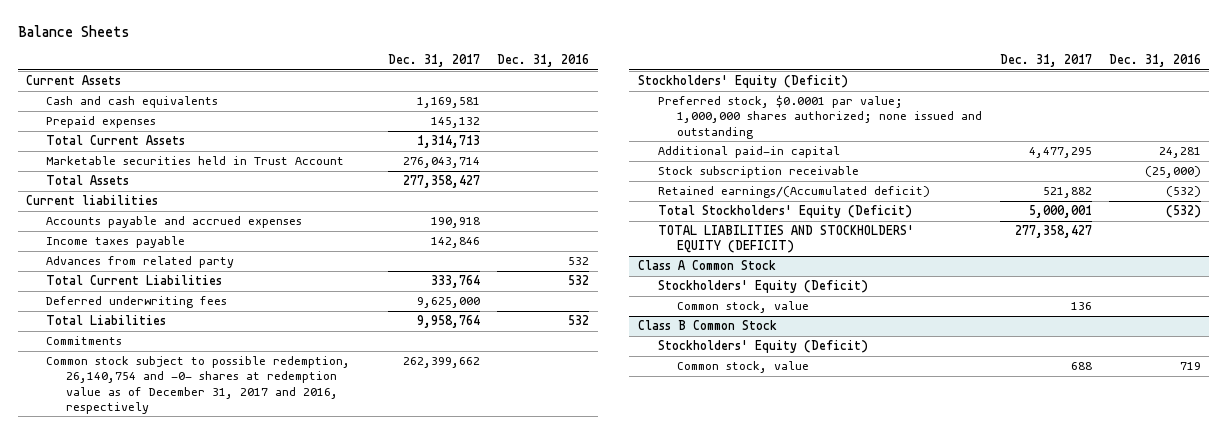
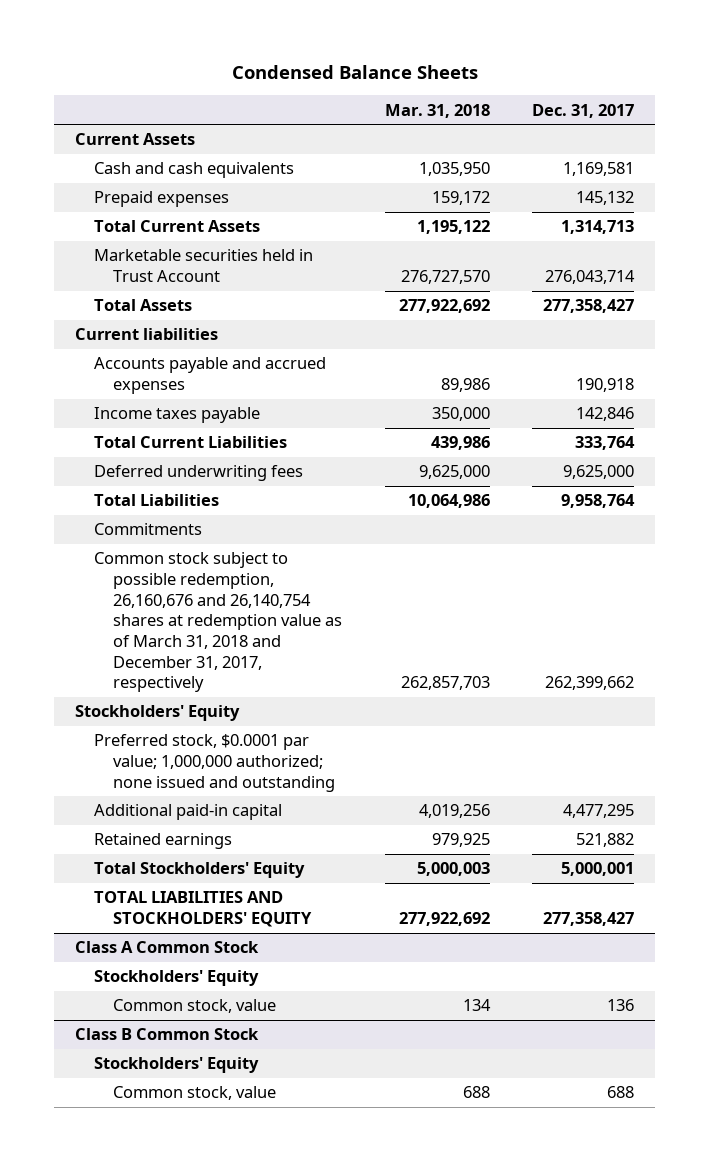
[17,25,130,38] Balance Sheets -> [231,64,478,79] Condensed Balance Sheets
[497,54,590,68] Dec. 31, 2016 -> none
none -> [384,103,490,118] Mar. 31, 2018
[46,256,235,269] Advances from related party -> none
[46,356,351,414] Common stock subject to possible redemption, 26,140,754 and -0- shares at redemption value as of December 31, 2017 and 2016, respectively -> [94,552,343,693] Common stock subject to possible redemption, 26,160,676 and 26,140,754 shares at redemption value as of March 31, 2018 and December 31, 2017, respectively
[637,75,848,89] Stockholders' Equity (Deficit) -> [74,705,240,722] Stockholders' Equity
[657,95,983,139] Preferred stock, $0.0001 par value; 1,000,000 shares authorized; none issued and outstanding -> [94,734,336,792] Preferred stock, $0.0001 par value; 1,000,000 authorized; none issued and outstanding
[657,166,859,179] Stock subscription receivable -> none
[657,186,930,199] Retained earnings/(Accumulated deficit) -> [94,833,233,850] Retained earnings
[657,205,912,219] Total Stockholders' Equity (Deficit) -> [94,862,306,879] Total Stockholders' Equity
[657,225,914,254] TOTAL LIABILITIES AND STOCKHOLDERS' EQUITY (DEFICIT) -> [94,891,313,928] TOTAL LIABILITIES AND STOCKHOLDERS' EQUITY
[657,280,868,294] Stockholders' Equity (Deficit) -> [94,970,260,987] Stockholders' Equity
[657,340,868,354] Stockholders' Equity (Deficit) -> [94,1057,260,1074] Stockholders' Equity

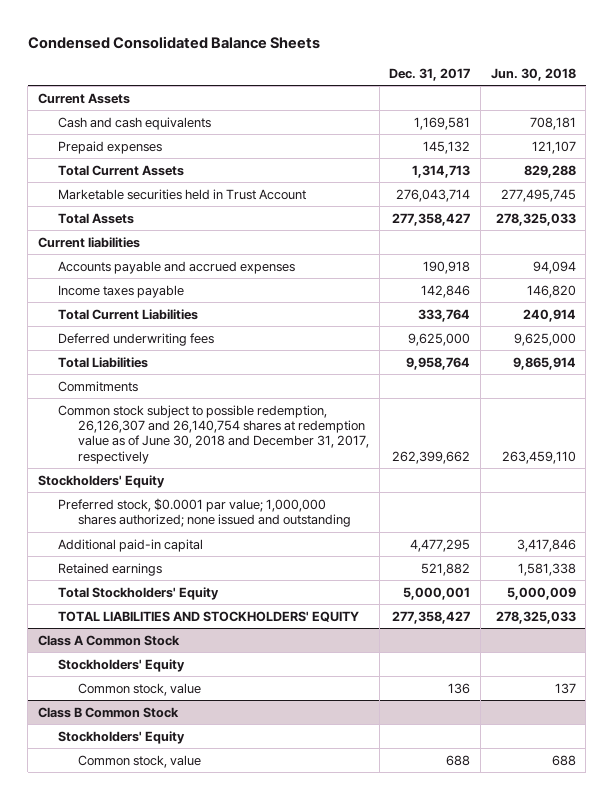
[231,64,478,79] Condensed Balance Sheets -> [27,35,320,49] Condensed Consolidated Balance Sheets
[384,103,490,118] Mar. 31, 2018 -> none
none -> [490,67,576,81] Jun. 30, 2018
[94,552,343,693] Common stock subject to possible redemption, 26,160,676 and 26,140,754 shares at redemption value as of March 31, 2018 and December 31, 2017, respectively -> [58,404,370,464] Common stock subject to possible redemption, 26,126,307 and 26,140,754 shares at redemption value as of June 30, 2018 and December 31, 2017, respectively
[94,734,336,792] Preferred stock, $0.0001 par value; 1,000,000 authorized; none issued and outstanding -> [58,497,352,528] Preferred stock, $0.0001 par value; 1,000,000 shares authorized; none issued and outstanding

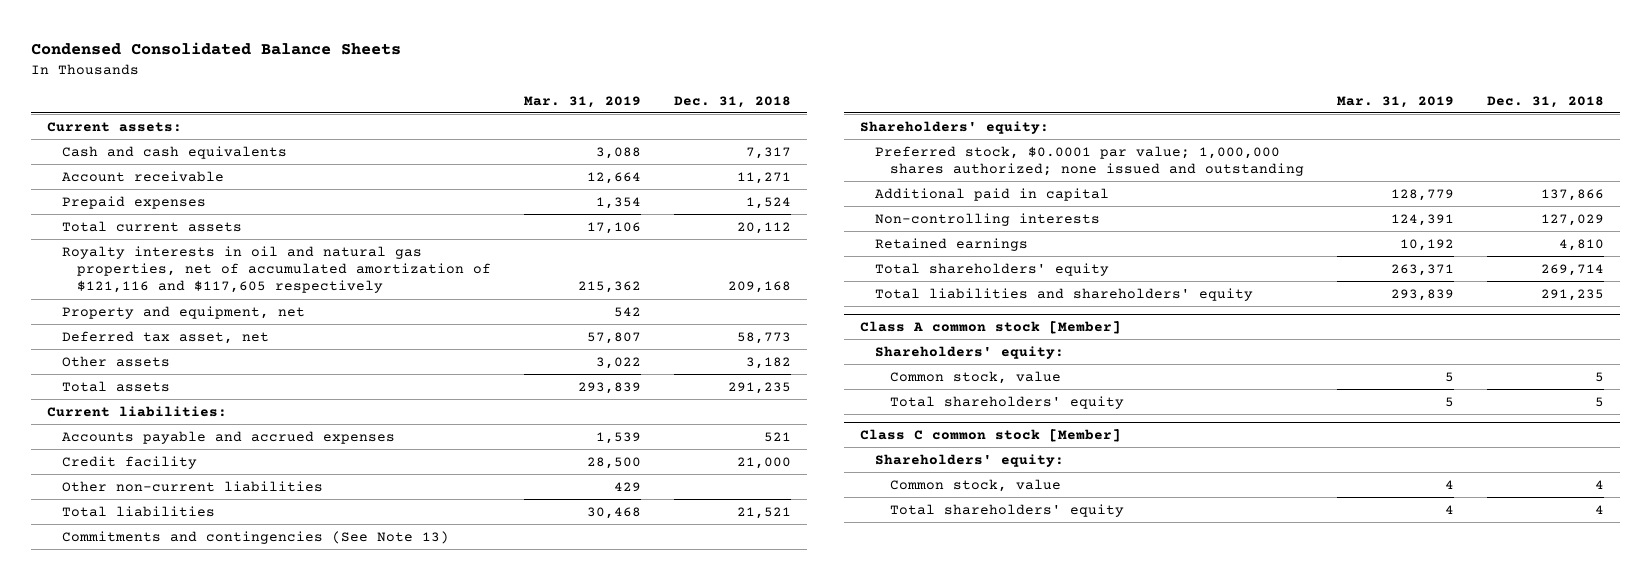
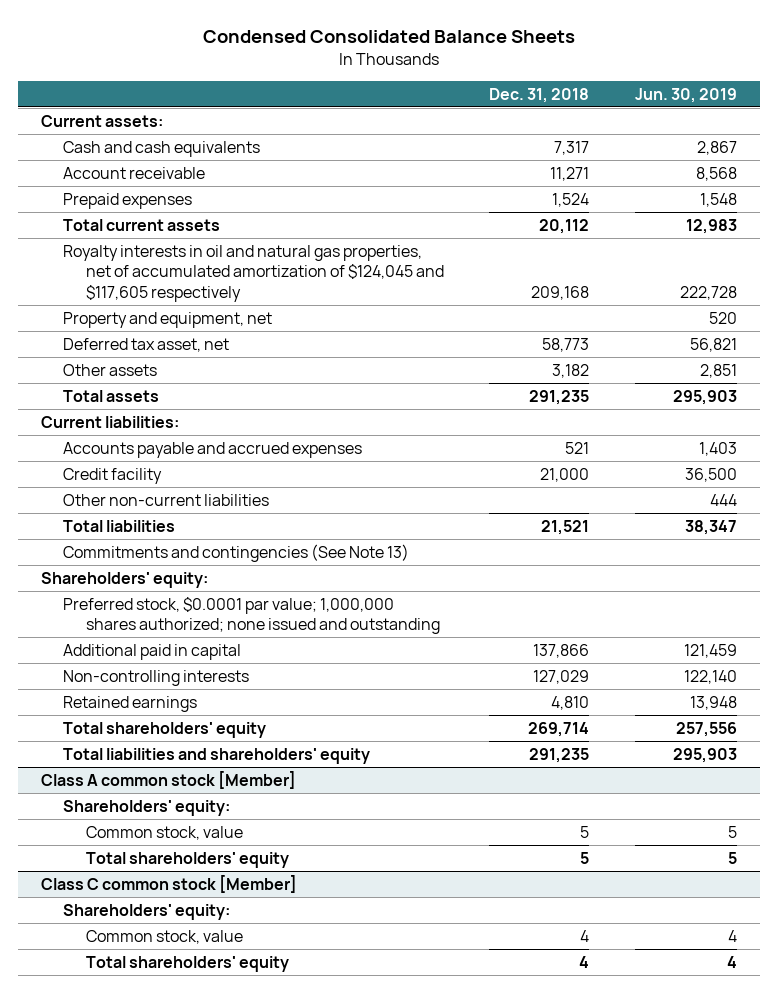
[523,95,641,108] Mar. 31, 2019 -> none
none -> [635,87,738,103] Jun. 30, 2019
[62,245,492,294] Royalty interests in oil and natural gas properties, net of accumulated amortization of $121,116 and $117,605 respectively -> [63,244,444,302] Royalty interests in oil and natural gas properties, net of accumulated amortization of $124,045 and $117,605 respectively

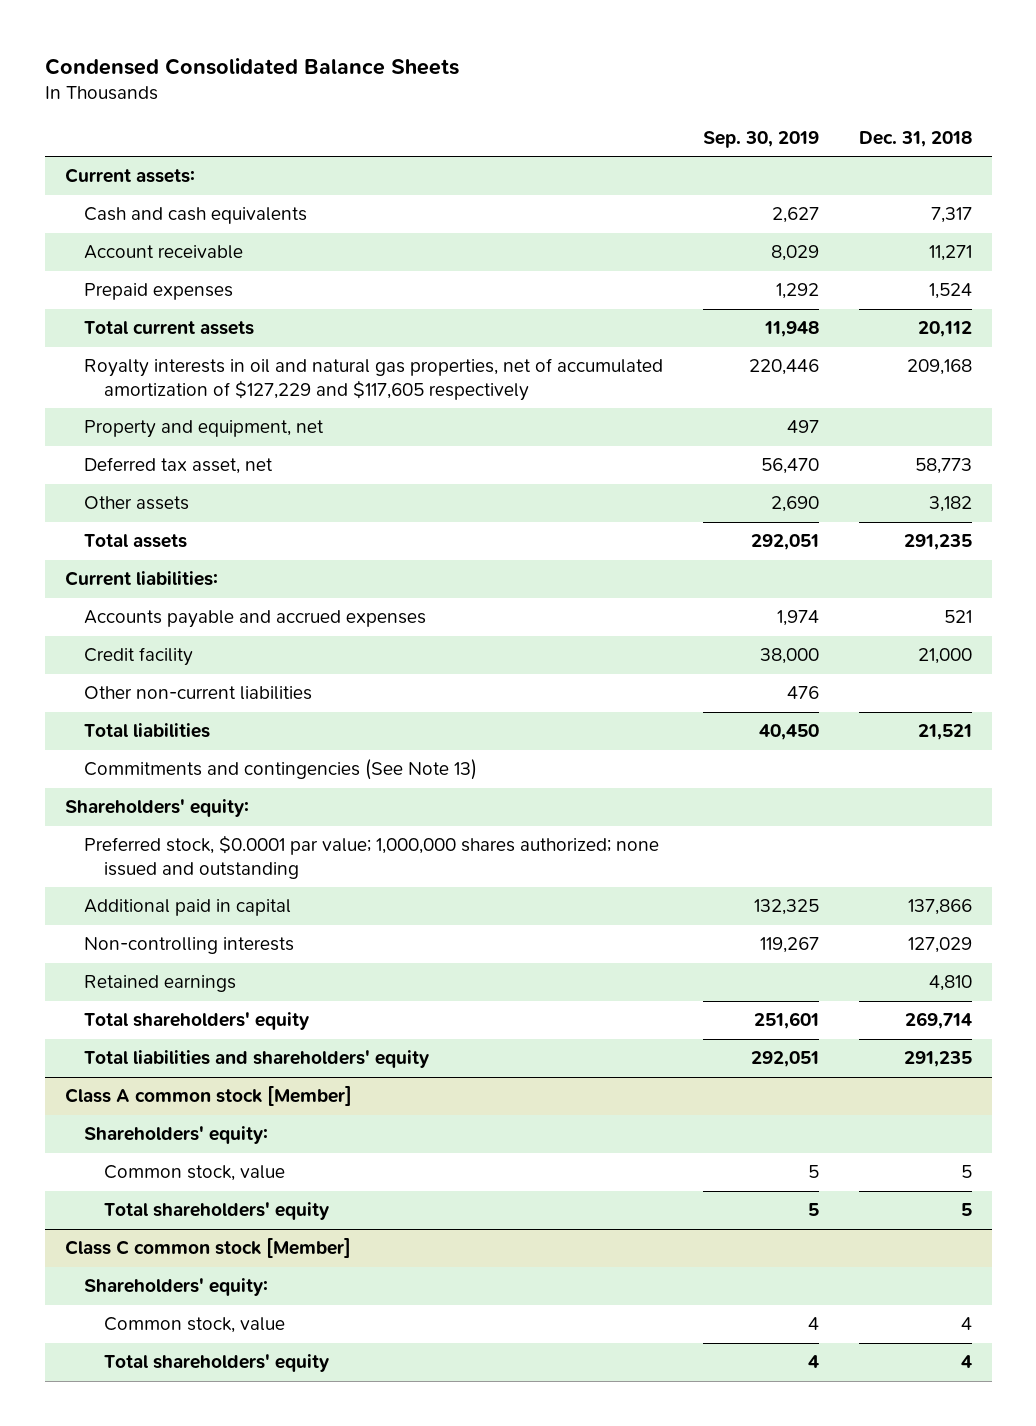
[635,87,738,103] Jun. 30, 2019 -> none
none -> [702,130,819,148] Sep. 30, 2019
[63,244,444,302] Royalty interests in oil and natural gas properties, net of accumulated amortization of $124,045 and $117,605 respectively -> [84,358,664,401] Royalty interests in oil and natural gas properties, net of accumulated amortization of $127,229 and $117,605 respectively

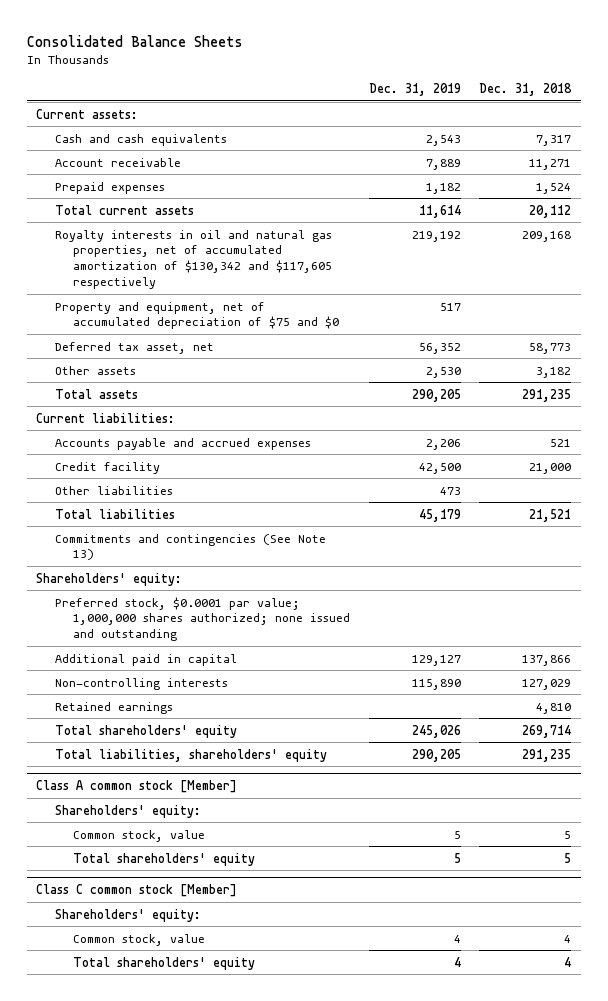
[44,58,459,76] Condensed Consolidated Balance Sheets -> [26,34,243,47] Consolidated Balance Sheets
[702,130,819,148] Sep. 30, 2019 -> none
none -> [368,82,461,96] Dec. 31, 2019
[84,358,664,401] Royalty interests in oil and natural gas properties, net of accumulated amortization of $127,229 and $117,605 respectively -> [54,229,332,290] Royalty interests in oil and natural gas properties, net of accumulated amortization of $130,342 and $117,605 respectively
[84,420,325,439] Property and equipment, net -> [54,301,339,330] Property and equipment, net of accumulated depreciation of $75 and $0
[84,686,313,701] Other non-current liabilities -> [54,485,173,495] Other liabilities
[84,1050,430,1069] Total liabilities and shareholders' equity -> [54,748,327,762] Total liabilities, shareholders' equity

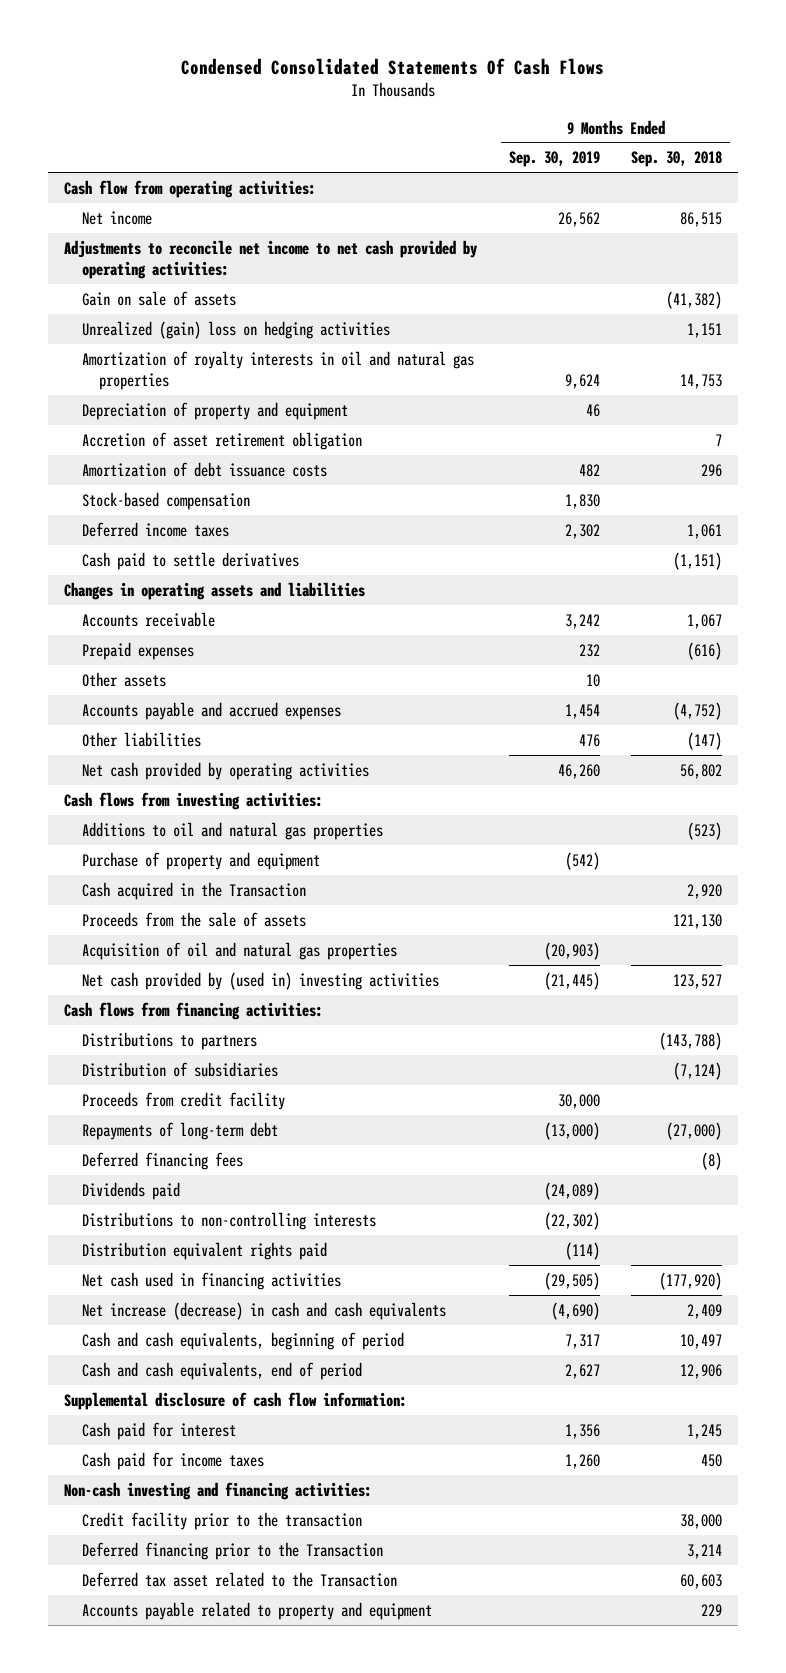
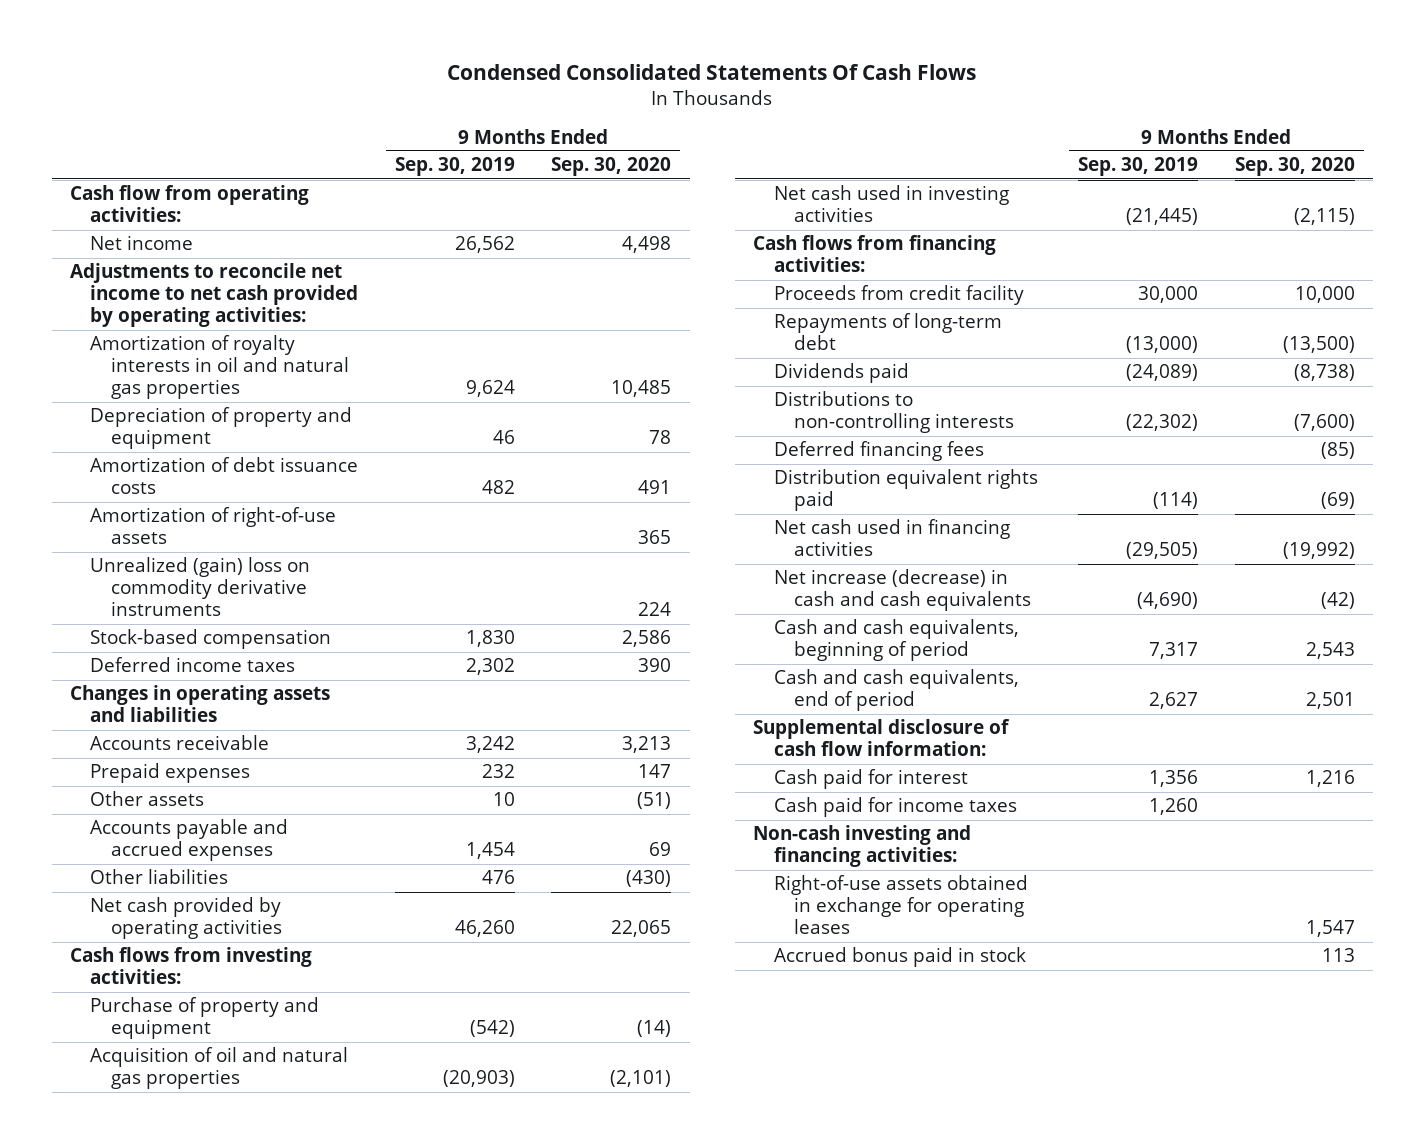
[631,151,723,168] Sep. 30, 2018 -> none
none -> [551,157,672,177] Sep. 30, 2020
[81,290,236,306] Gain on sale of assets -> none
[81,320,390,339] Unrealized (gain) loss on hedging activities -> none
[81,431,362,450] Accretion of asset retirement obligation -> none
none -> [90,507,337,545] Amortization of right-of-use assets
none -> [90,557,311,617] Unrealized (gain) loss on commodity derivative instruments
[81,551,299,570] Cash paid to settle derivatives -> none
[81,821,383,840] Additions to oil and natural gas properties -> none
[81,881,306,900] Cash acquired in the Transaction -> none
[81,911,306,927] Proceeds from the sale of assets -> none
[81,971,439,990] Net cash provided by (used in) investing activities -> [773,185,1009,223] Net cash used in investing activities
[81,1031,257,1050] Distributions to partners -> none
[81,1061,278,1077] Distribution of subsidiaries -> none
[81,1151,243,1170] Deferred financing fees -> [773,441,984,462] Deferred financing fees
[81,1511,362,1530] Credit facility prior to the transaction -> none
[81,1541,383,1560] Deferred financing prior to the Transaction -> none
[81,1571,397,1587] Deferred tax asset related to the Transaction -> none
[81,1601,432,1620] Accounts payable related to property and equipment -> none
none -> [773,875,1028,935] Right-of-use assets obtained in exchange for operating leases
none -> [773,947,1026,968] Accrued bonus paid in stock

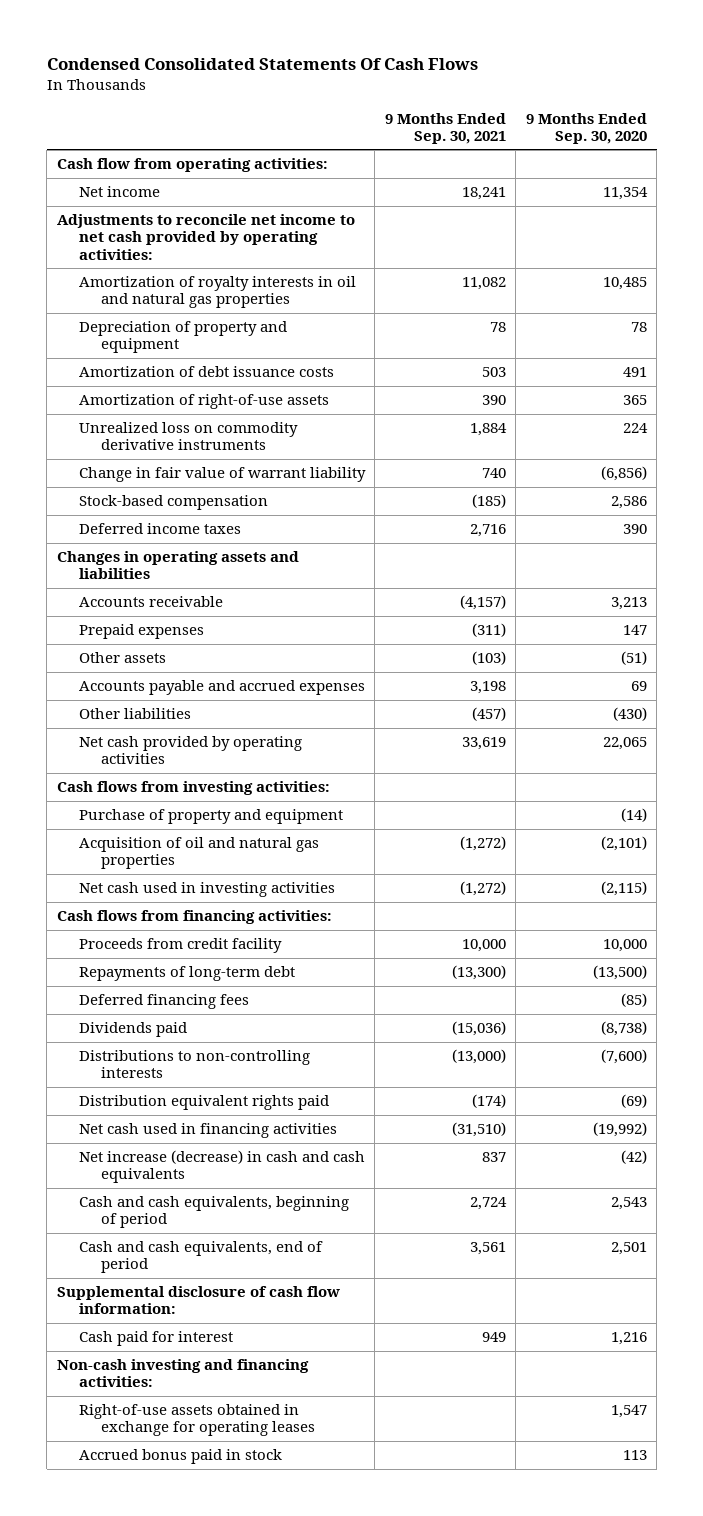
[394,157,515,177] Sep. 30, 2019 -> none
none -> [384,112,506,144] 9 Months Ended Sep. 30, 2021
[622,236,672,254] 4,498 -> [602,187,648,201] 11,354
[90,557,311,617] Unrealized (gain) loss on commodity derivative instruments -> [78,422,298,451] Unrealized loss on commodity derivative instruments
none -> [78,467,366,483] Change in fair value of warrant liability
[773,441,984,462] Deferred financing fees -> [78,994,249,1010] Deferred financing fees
[773,797,1017,818] Cash paid for income taxes -> none

